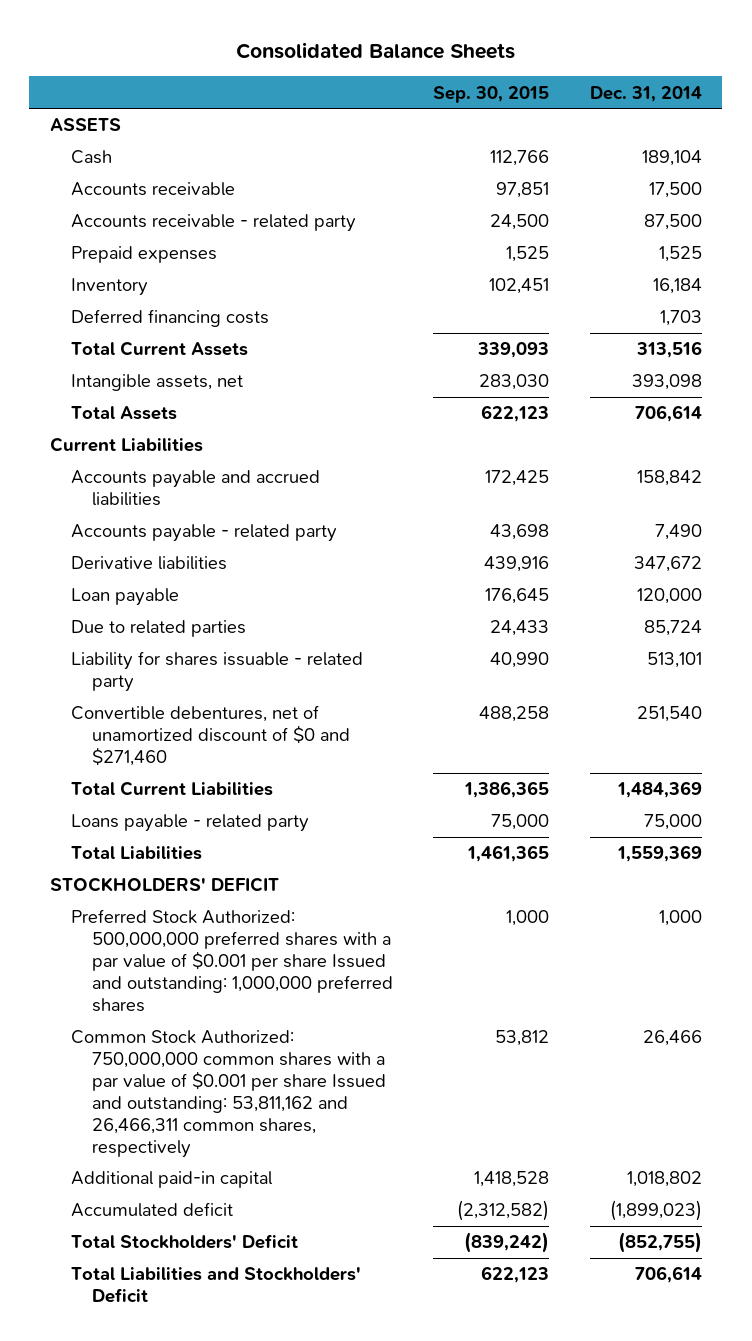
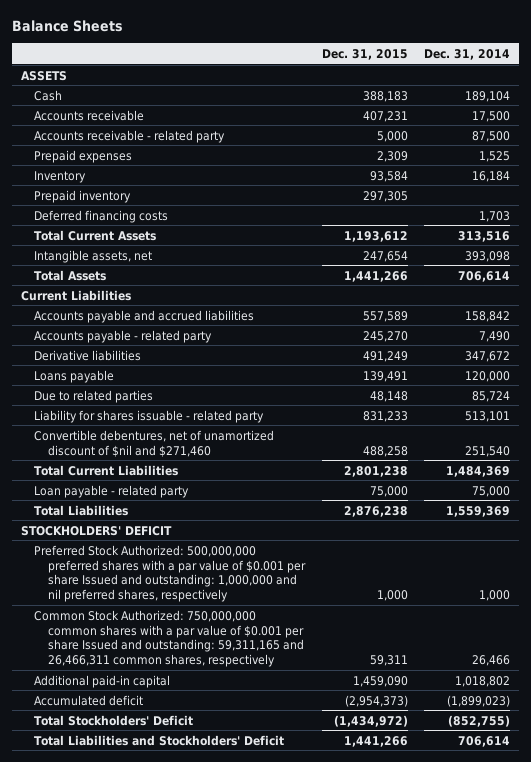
[235,41,515,59] Consolidated Balance Sheets -> [12,20,124,33] Balance Sheets
[433,85,550,103] Sep. 30, 2015 -> none
none -> [321,48,408,60] Dec. 31, 2015
none -> [34,189,132,203] Prepaid inventory
[70,588,179,607] Loan payable -> [34,369,115,383] Loans payable
[70,705,350,767] Convertible debentures, net of unamortized discount of $0 and $271,460 -> [34,429,275,457] Convertible debentures, net of unamortized discount of $nil and $271,460
[70,814,309,833] Loans payable - related party -> [34,484,190,498] Loan payable - related party
[70,909,393,1012] Preferred Stock Authorized: 500,000,000 preferred shares with a par value of $0.001 per share Issued and outstanding: 1,000,000 preferred shares -> [34,544,307,603] Preferred Stock Authorized: 500,000,000 preferred shares with a par value of $0.001 per share Issued and outstanding: 1,000,000 and nil preferred shares, respectively
[70,1030,386,1158] Common Stock Authorized: 750,000,000 common shares with a par value of $0.001 per share Issued and outstanding: 53,811,162 and 26,466,311 common shares, respectively -> [34,609,305,668] Common Stock Authorized: 750,000,000 common shares with a par value of $0.001 per share Issued and outstanding: 59,311,165 and 26,466,311 common shares, respectively

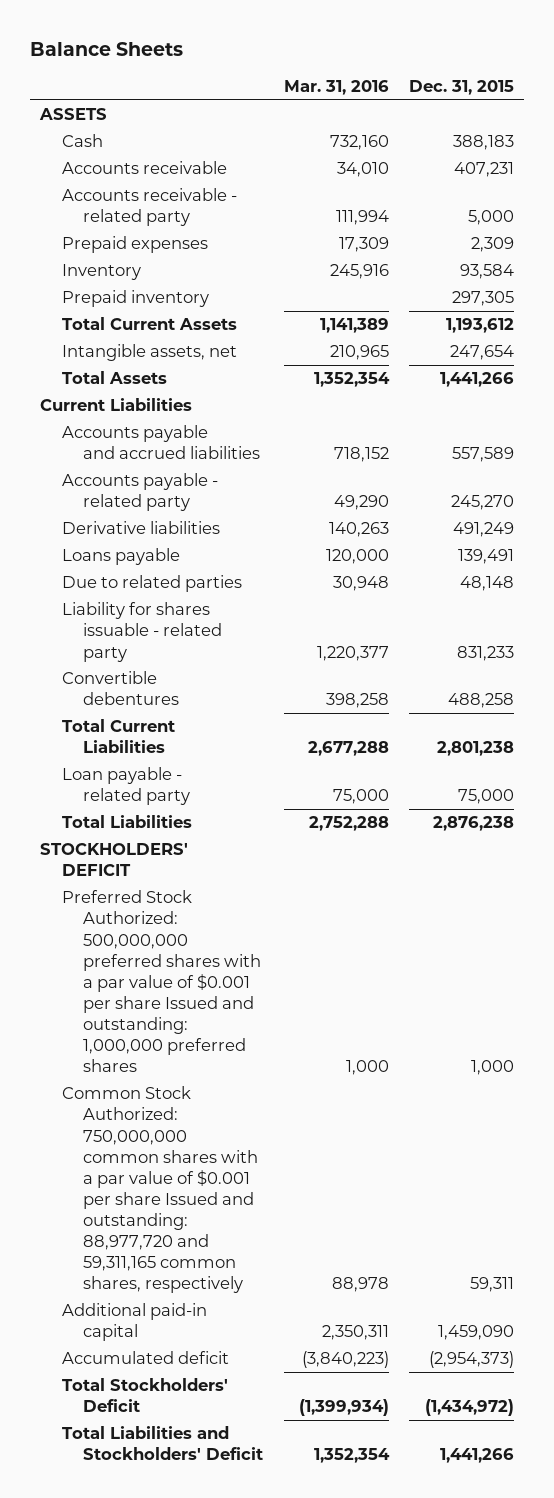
[424,48,511,60] Dec. 31, 2014 -> none
none -> [283,80,389,96] Mar. 31, 2016
[34,209,169,223] Deferred financing costs -> none
[34,429,275,457] Convertible debentures, net of unamortized discount of $nil and $271,460 -> [61,671,180,706] Convertible debentures
[34,544,307,603] Preferred Stock Authorized: 500,000,000 preferred shares with a par value of $0.001 per share Issued and outstanding: 1,000,000 and nil preferred shares, respectively -> [61,890,262,1073] Preferred Stock Authorized: 500,000,000 preferred shares with a par value of $0.001 per share Issued and outstanding: 1,000,000 preferred shares
[34,609,305,668] Common Stock Authorized: 750,000,000 common shares with a par value of $0.001 per share Issued and outstanding: 59,311,165 and 26,466,311 common shares, respectively -> [61,1086,259,1294] Common Stock Authorized: 750,000,000 common shares with a par value of $0.001 per share Issued and outstanding: 88,977,720 and 59,311,165 common shares, respectively

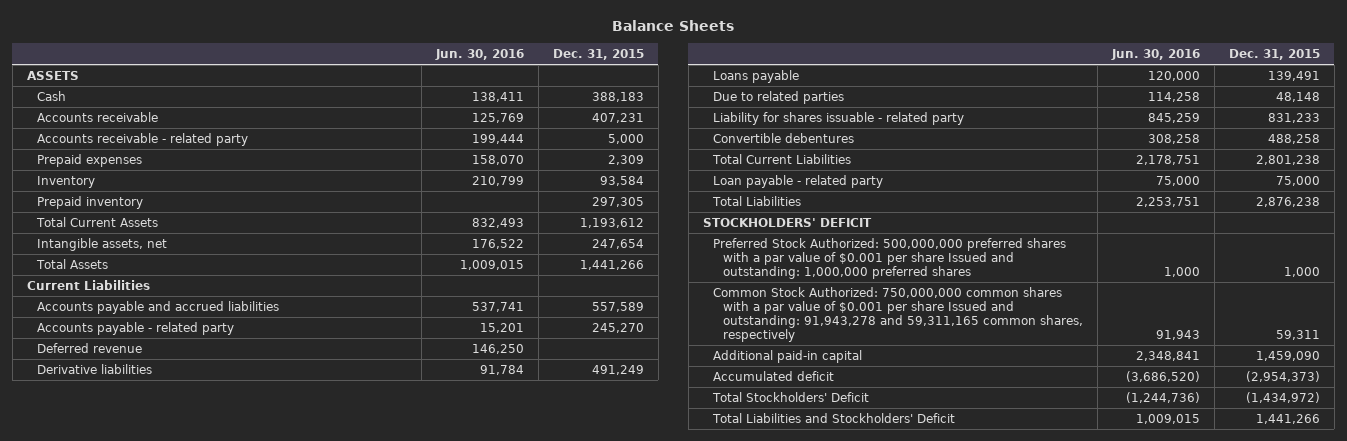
[283,80,389,96] Mar. 31, 2016 -> none
none -> [435,48,525,60] Jun. 30, 2016
none -> [37,343,143,354] Deferred revenue
[61,1086,259,1294] Common Stock Authorized: 750,000,000 common shares with a par value of $0.001 per share Issued and outstanding: 88,977,720 and 59,311,165 common shares, respectively -> [712,287,1083,342] Common Stock Authorized: 750,000,000 common shares with a par value of $0.001 per share Issued and outstanding: 91,943,278 and 59,311,165 common shares, respectively

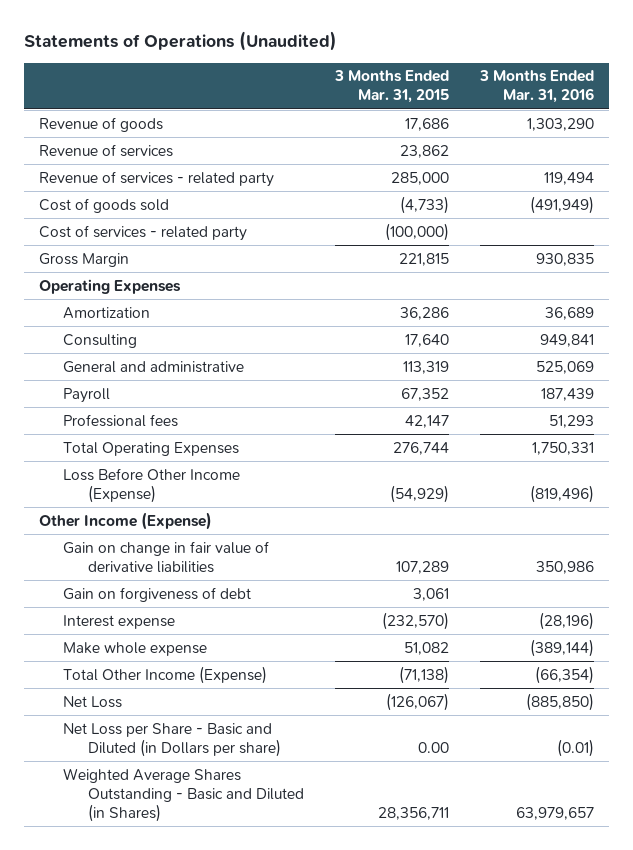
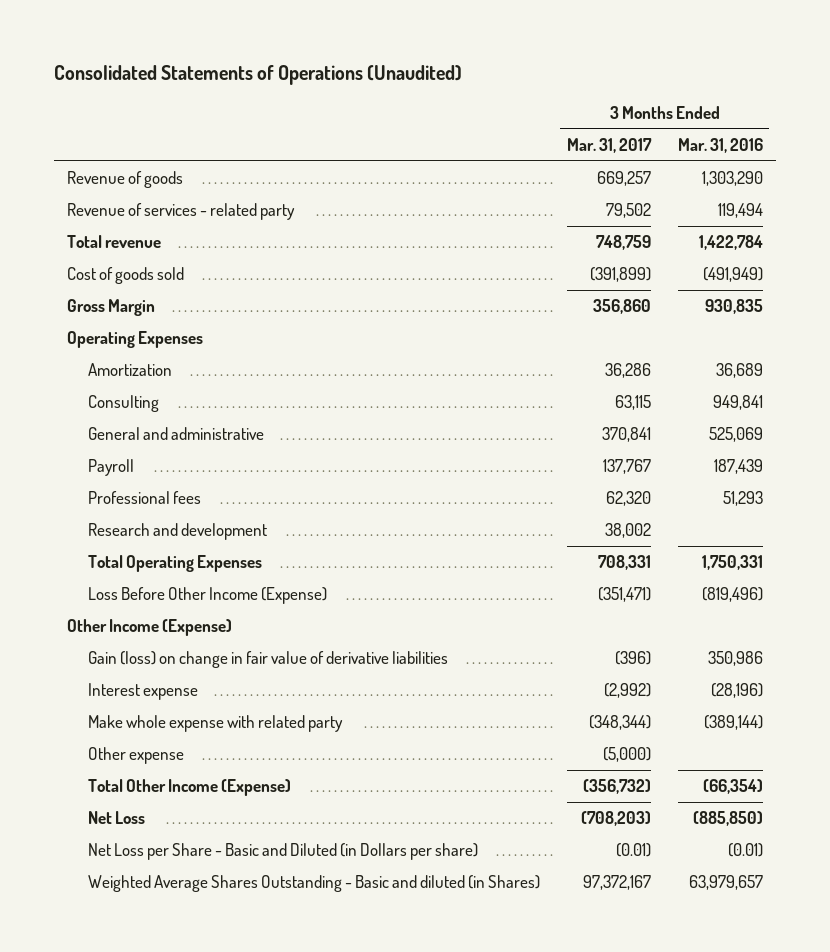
[23,31,337,52] Statements of Operations (Unaudited) -> [53,64,462,85] Consolidated Statements of Operations (Unaudited)
[333,70,449,104] 3 Months Ended Mar. 31, 2015 -> none
none -> [566,138,652,154] Mar. 31, 2017
[39,143,174,157] Revenue of services -> none
none -> [67,235,162,249] Total revenue
[39,224,248,241] Cost of services - related party -> none
none -> [87,523,267,541] Research and development
[63,586,252,602] Gain on forgiveness of debt -> none
[63,540,270,573] Gain on change in fair value of derivative liabilities -> [87,651,448,669] Gain (loss) on change in fair value of derivative liabilities
[63,641,208,656] Make whole expense -> [87,715,343,733] Make whole expense with related party
none -> [87,747,184,765] Other expense
[63,767,304,822] Weighted Average Shares Outstanding - Basic and Diluted (in Shares) -> [87,875,540,893] Weighted Average Shares Outstanding - Basic and diluted (in Shares)

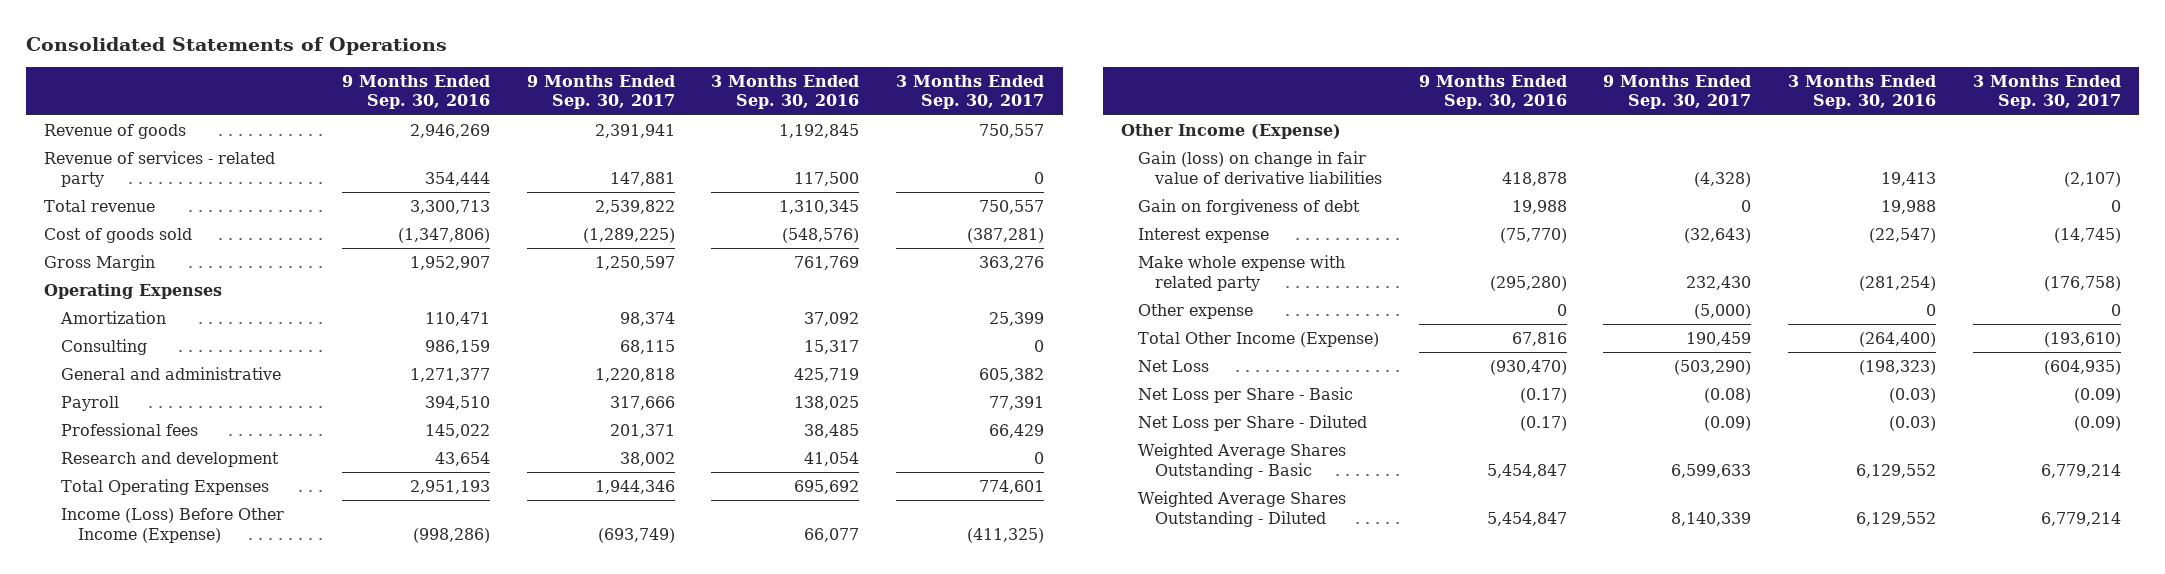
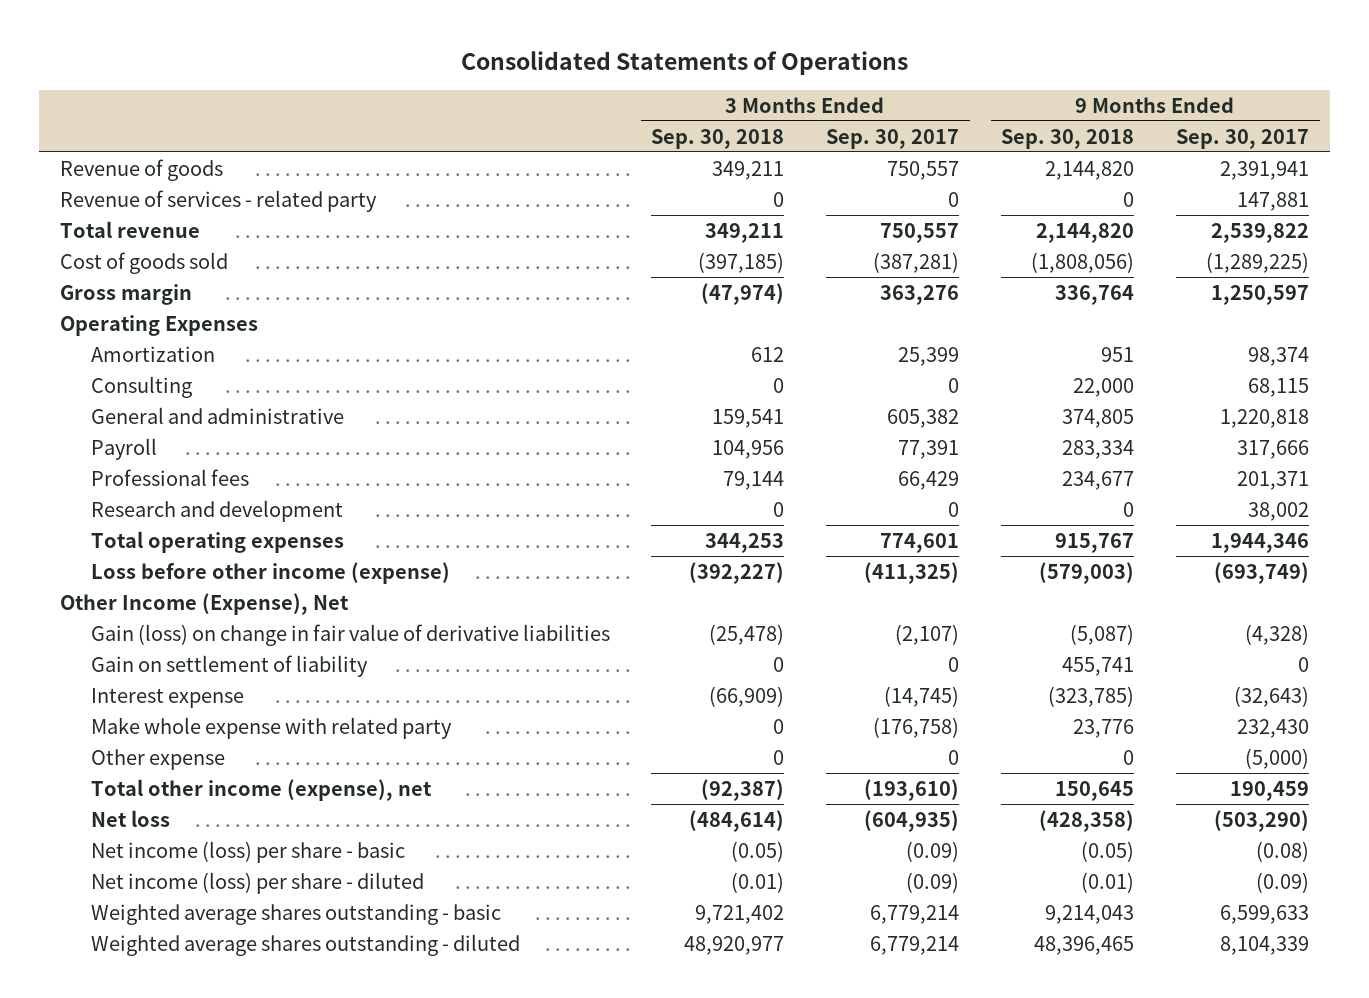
[341,74,490,110] 9 Months Ended Sep. 30, 2016 -> none
[711,74,860,110] 3 Months Ended Sep. 30, 2016 -> none
none -> [651,128,785,149] Sep. 30, 2018
none -> [1001,128,1135,149] Sep. 30, 2018
[44,255,156,272] Gross Margin -> [59,283,192,305] Gross margin
[61,479,270,496] Total Operating Expenses -> [90,530,344,553] Total operating expenses
[61,508,285,543] Income (Loss) Before Other Income (Expense) -> [90,561,450,584] Loss before other income (expense)
[1121,124,1342,140] Other Income (Expense) -> [59,592,349,615] Other Income (Expense), Net
[1138,199,1361,216] Gain on forgiveness of debt -> [90,654,368,677] Gain on settlement of liability
[1138,332,1380,348] Total Other Income (Expense) -> [90,778,432,801] Total other income (expense), net
[1138,360,1210,373] Net Loss -> [90,809,170,827] Net loss
[1138,387,1354,404] Net Loss per Share - Basic -> [90,840,405,863] Net income (loss) per share - basic
[1138,415,1368,432] Net Loss per Share - Diluted -> [90,871,424,894] Net income (loss) per share - diluted
[1138,443,1347,479] Weighted Average Shares Outstanding - Basic -> [90,903,501,925] Weighted average shares outstanding - basic
[1138,491,1347,527] Weighted Average Shares Outstanding - Diluted -> [90,933,520,956] Weighted average shares outstanding - diluted
[1671,511,1752,526] 8,140,339 -> [1220,935,1310,955] 8,104,339

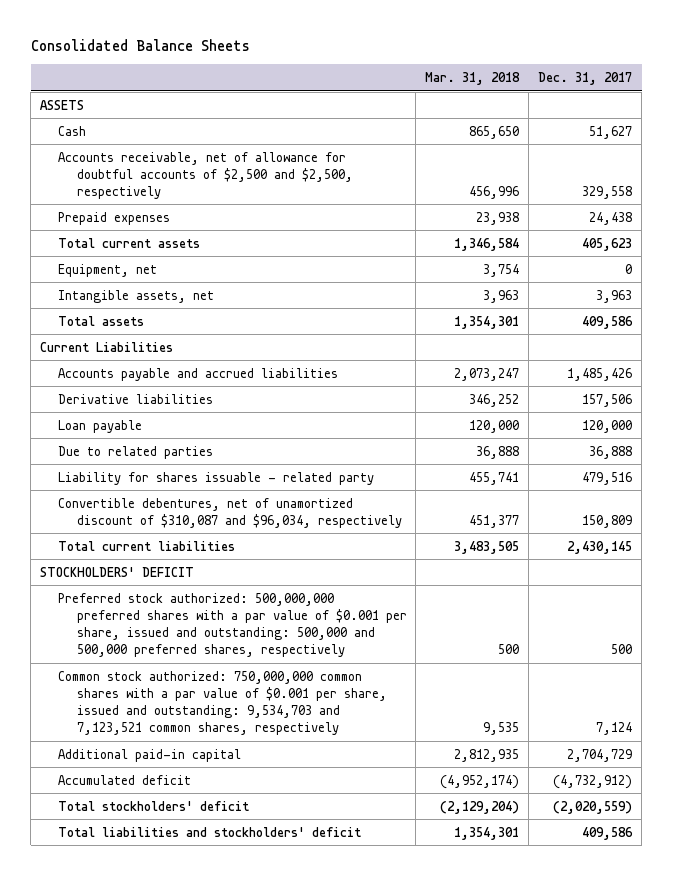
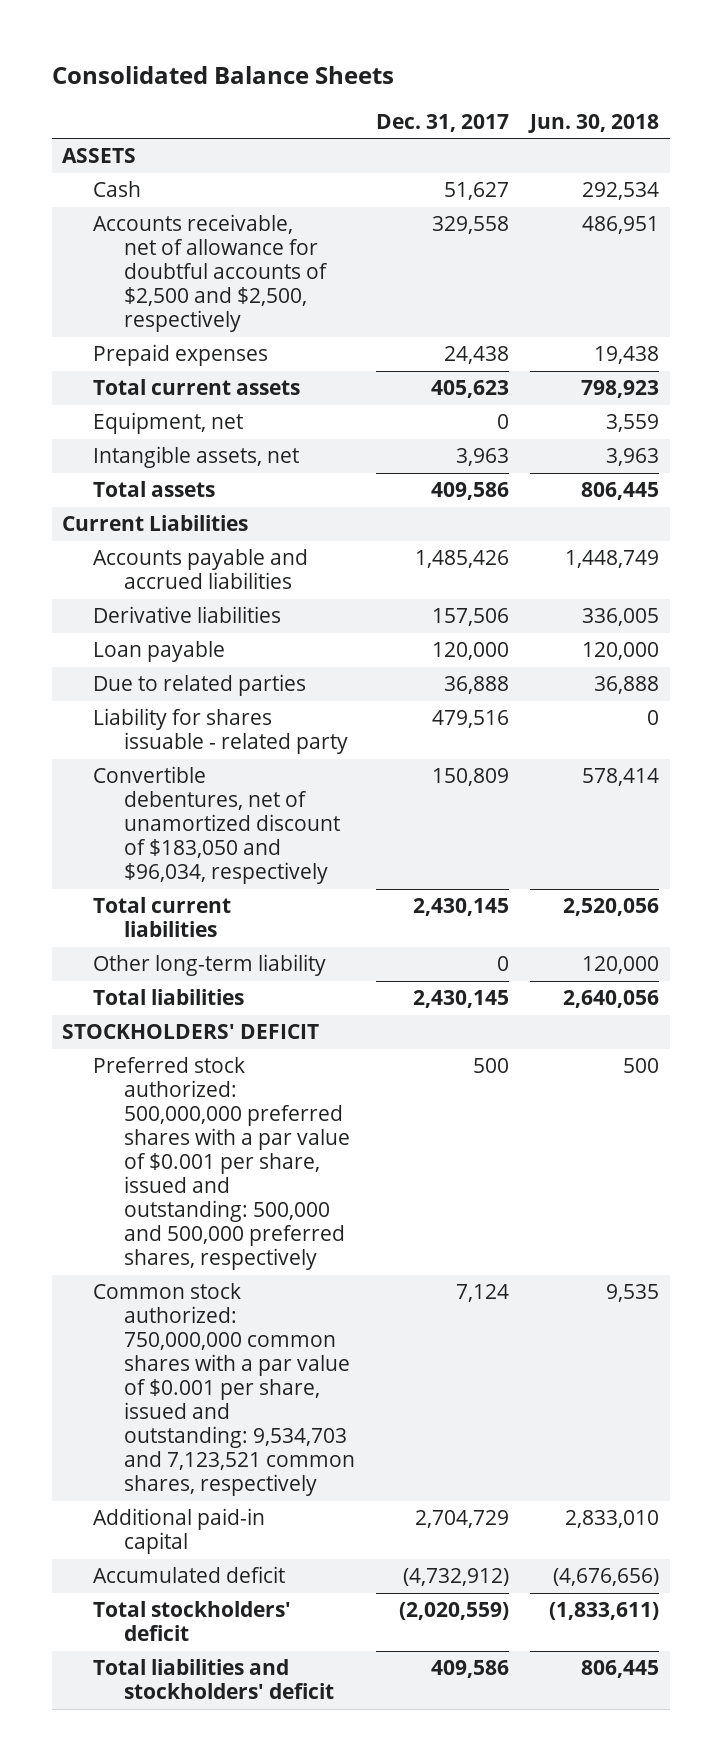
[425,72,521,86] Mar. 31, 2018 -> none
none -> [528,113,660,133] Jun. 30, 2018
[58,497,402,528] Convertible debentures, net of unamortized discount of $310,087 and $96,034, respectively -> [93,766,341,885] Convertible debentures, net of unamortized discount of $183,050 and $96,034, respectively
none -> [93,954,327,977] Other long-term liability
none -> [93,989,245,1006] Total liabilities

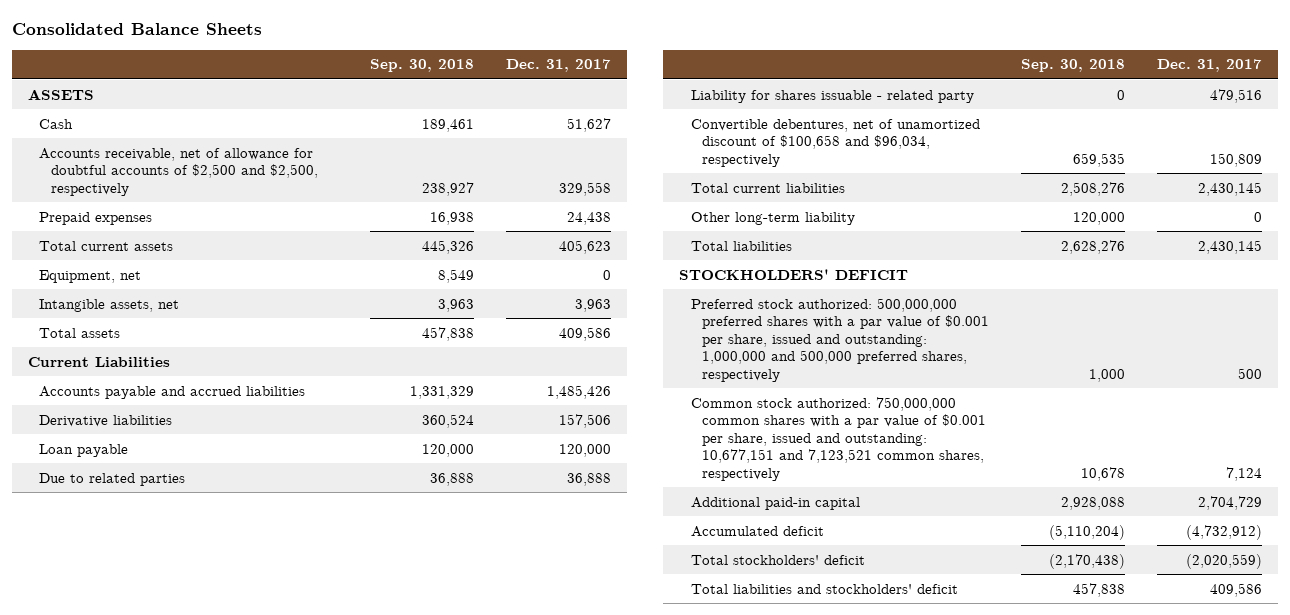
[528,113,660,133] Jun. 30, 2018 -> none
none -> [369,59,474,73] Sep. 30, 2018
[93,766,341,885] Convertible debentures, net of unamortized discount of $183,050 and $96,034, respectively -> [690,118,980,167] Convertible debentures, net of unamortized discount of $100,658 and $96,034, respectively
[93,1057,351,1271] Preferred stock authorized: 500,000,000 preferred shares with a par value of $0.001 per share, issued and outstanding: 500,000 and 500,000 preferred shares, respectively -> [690,297,990,382] Preferred stock authorized: 500,000,000 preferred shares with a par value of $0.001 per share, issued and outstanding: 1,000,000 and 500,000 preferred shares, respectively
[93,1283,356,1497] Common stock authorized: 750,000,000 common shares with a par value of $0.001 per share, issued and outstanding: 9,534,703 and 7,123,521 common shares, respectively -> [690,396,987,481] Common stock authorized: 750,000,000 common shares with a par value of $0.001 per share, issued and outstanding: 10,677,151 and 7,123,521 common shares, respectively

